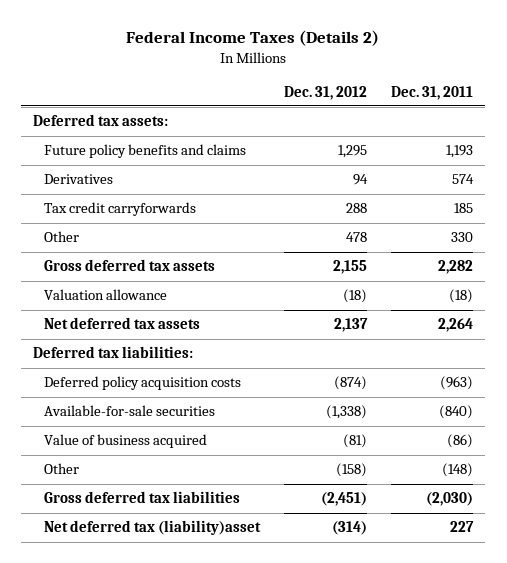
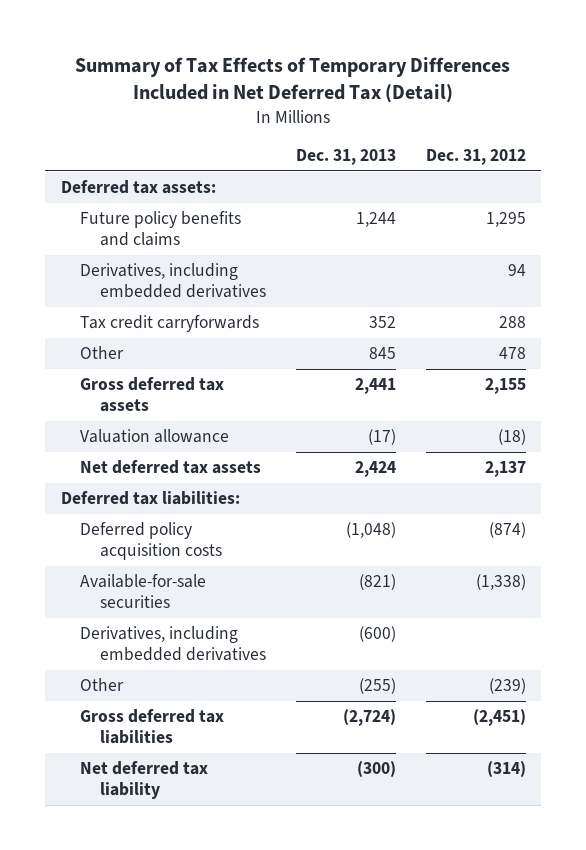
[126,30,380,47] Federal Income Taxes (Details 2) -> [75,57,511,104] Summary of Tax Effects of Temporary Differences Included in Net Deferred Tax (Detail)
[391,85,474,100] Dec. 31, 2011 -> none
none -> [295,149,396,166] Dec. 31, 2013
[43,174,113,185] Derivatives -> [80,263,266,299] Derivatives, including embedded derivatives
[43,434,207,449] Value of business acquired -> none
none -> [80,626,266,662] Derivatives, including embedded derivatives
[336,463,368,478] (158) -> [488,678,526,695] (239)
[43,520,261,536] Net deferred tax (liability)asset -> [80,761,209,800] Net deferred tax liability

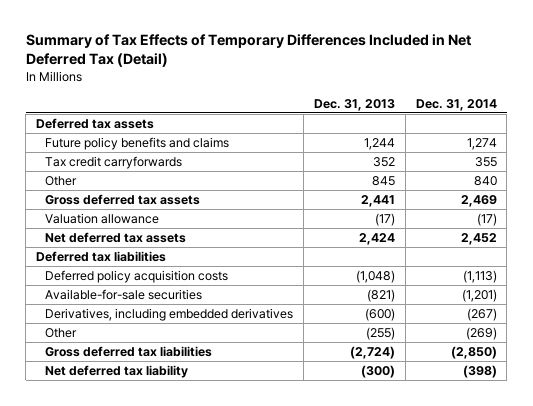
[425,149,526,166] Dec. 31, 2012 -> none
none -> [415,98,497,111] Dec. 31, 2014
[60,180,216,195] Deferred tax assets: -> [36,118,155,130] Deferred tax assets
[80,263,266,299] Derivatives, including embedded derivatives -> none
[60,491,240,506] Deferred tax liabilities: -> [36,251,167,263] Deferred tax liabilities

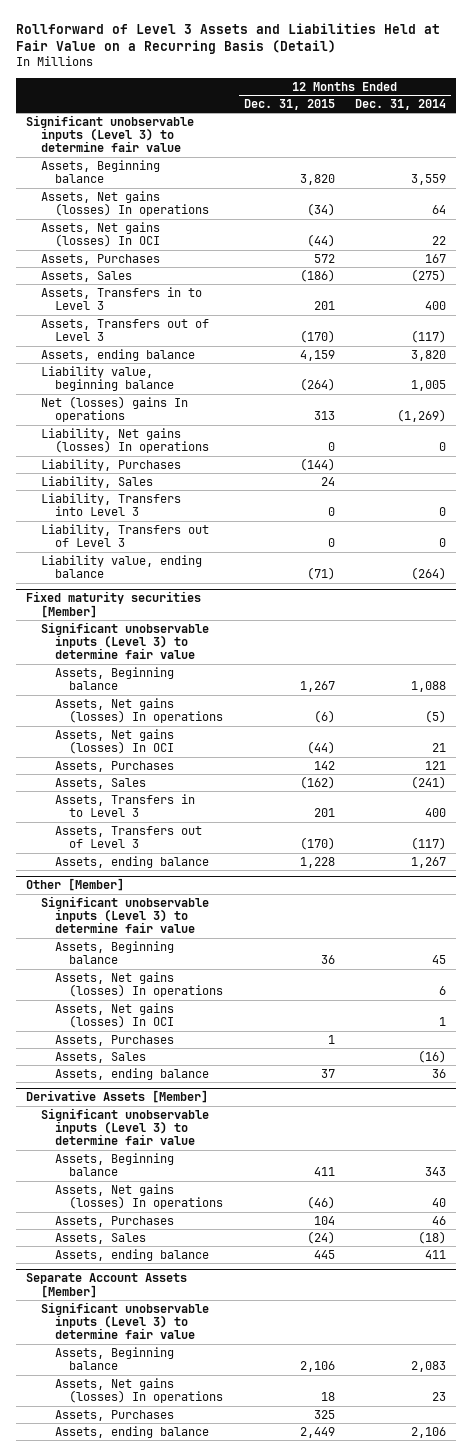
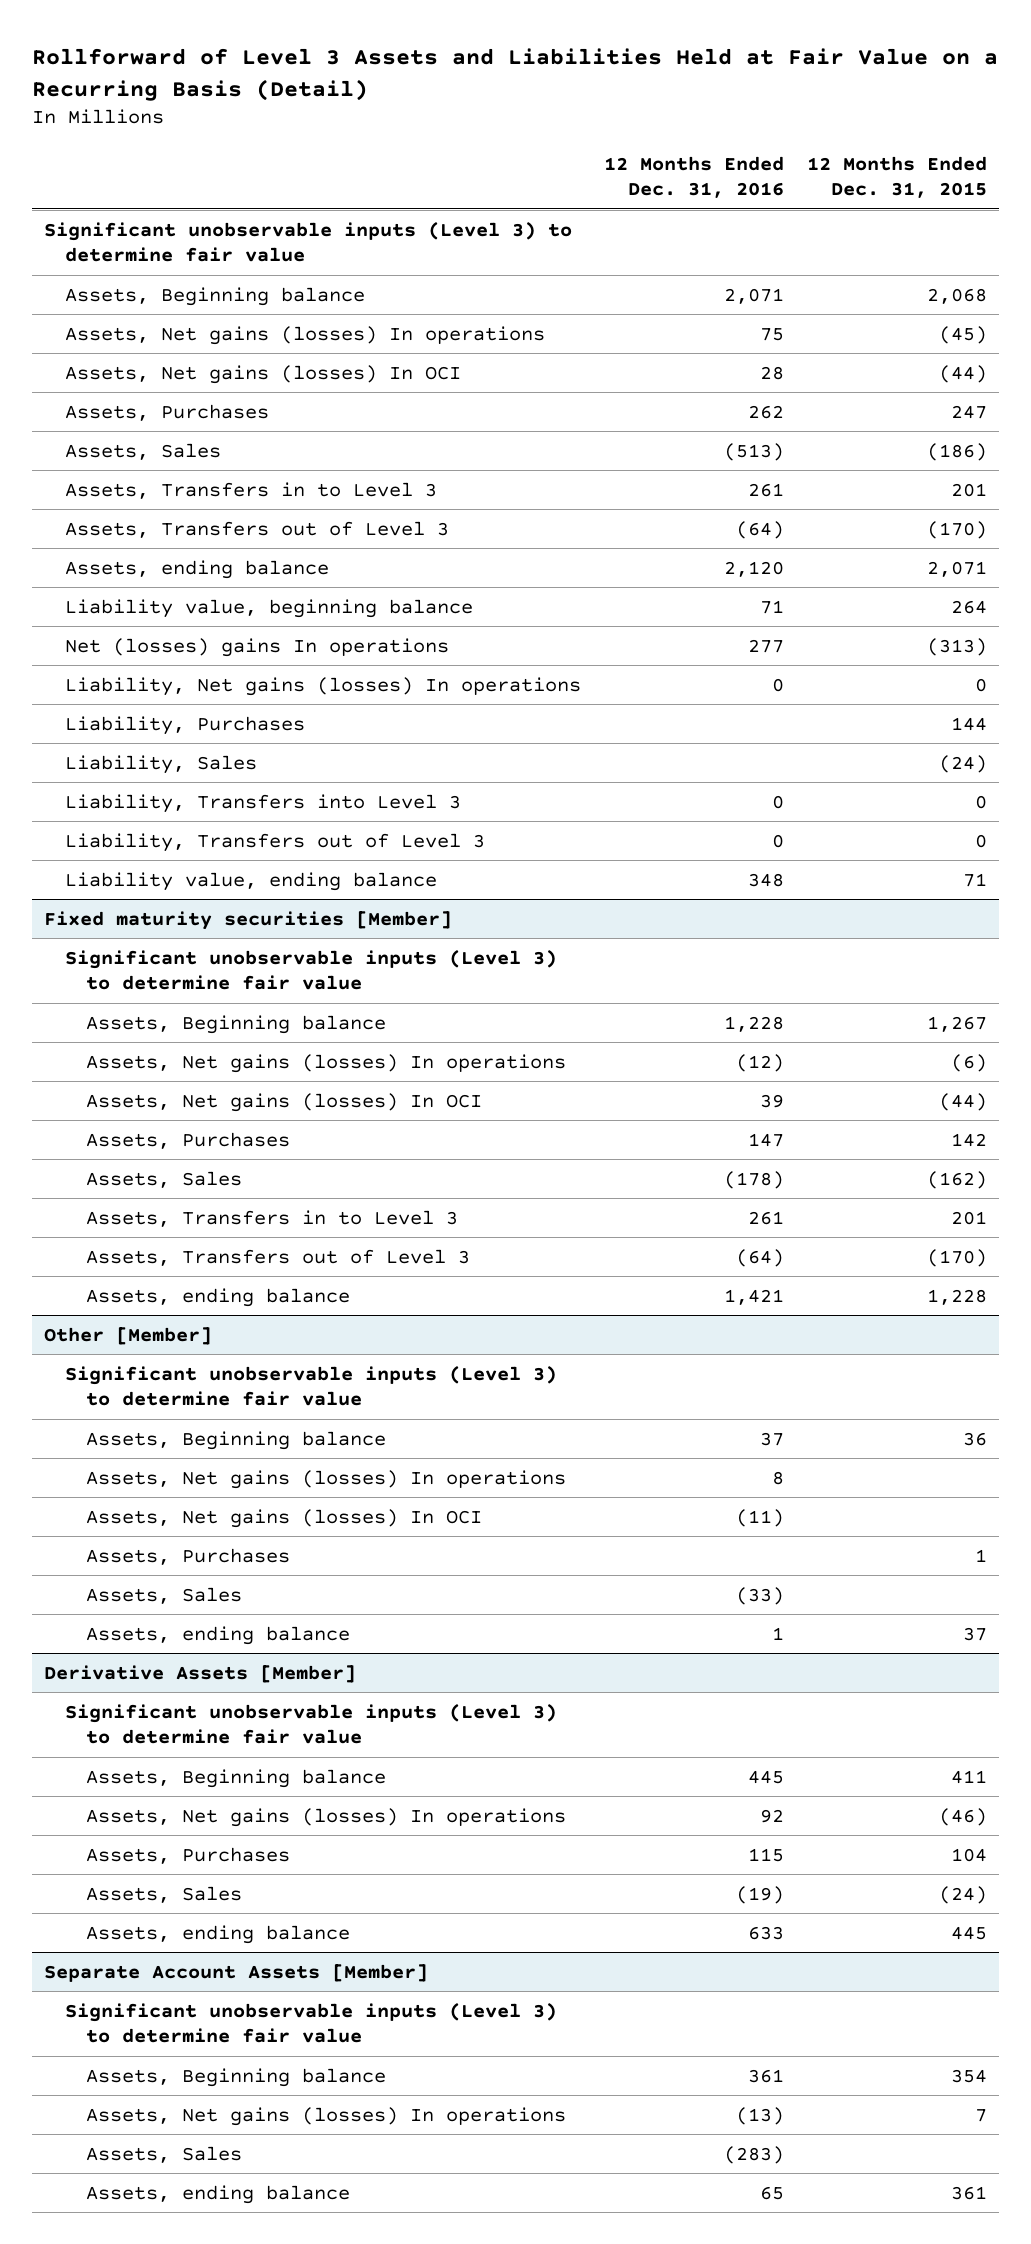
[354,98,446,110] Dec. 31, 2014 -> none
none -> [604,155,785,199] 12 Months Ended Dec. 31, 2016
[299,173,335,185] 3,820 -> [927,287,988,304] 2,068
[306,202,335,216] (34) -> [939,325,988,344] (45)
[313,253,335,263] 572 -> [951,404,988,419] 247
[299,349,335,361] 4,159 -> [927,560,988,577] 2,071
[299,377,335,391] (264) -> [951,599,988,614] 264
[313,410,335,420] 313 -> [927,637,988,656] (313)
[299,457,335,471] (144) -> [951,716,988,731] 144
[320,476,335,486] 24 -> [939,754,988,773] (24)
[306,566,335,580] (71) -> [963,872,988,887] 71
[54,1409,174,1421] Assets, Purchases -> none
[299,1360,335,1372] 2,106 -> [951,2068,988,2083] 354
[320,1391,335,1401] 18 -> [975,2108,988,2122] 7
none -> [86,2145,243,2163] Assets, Sales
[299,1426,335,1438] 2,449 -> [951,2185,988,2200] 361

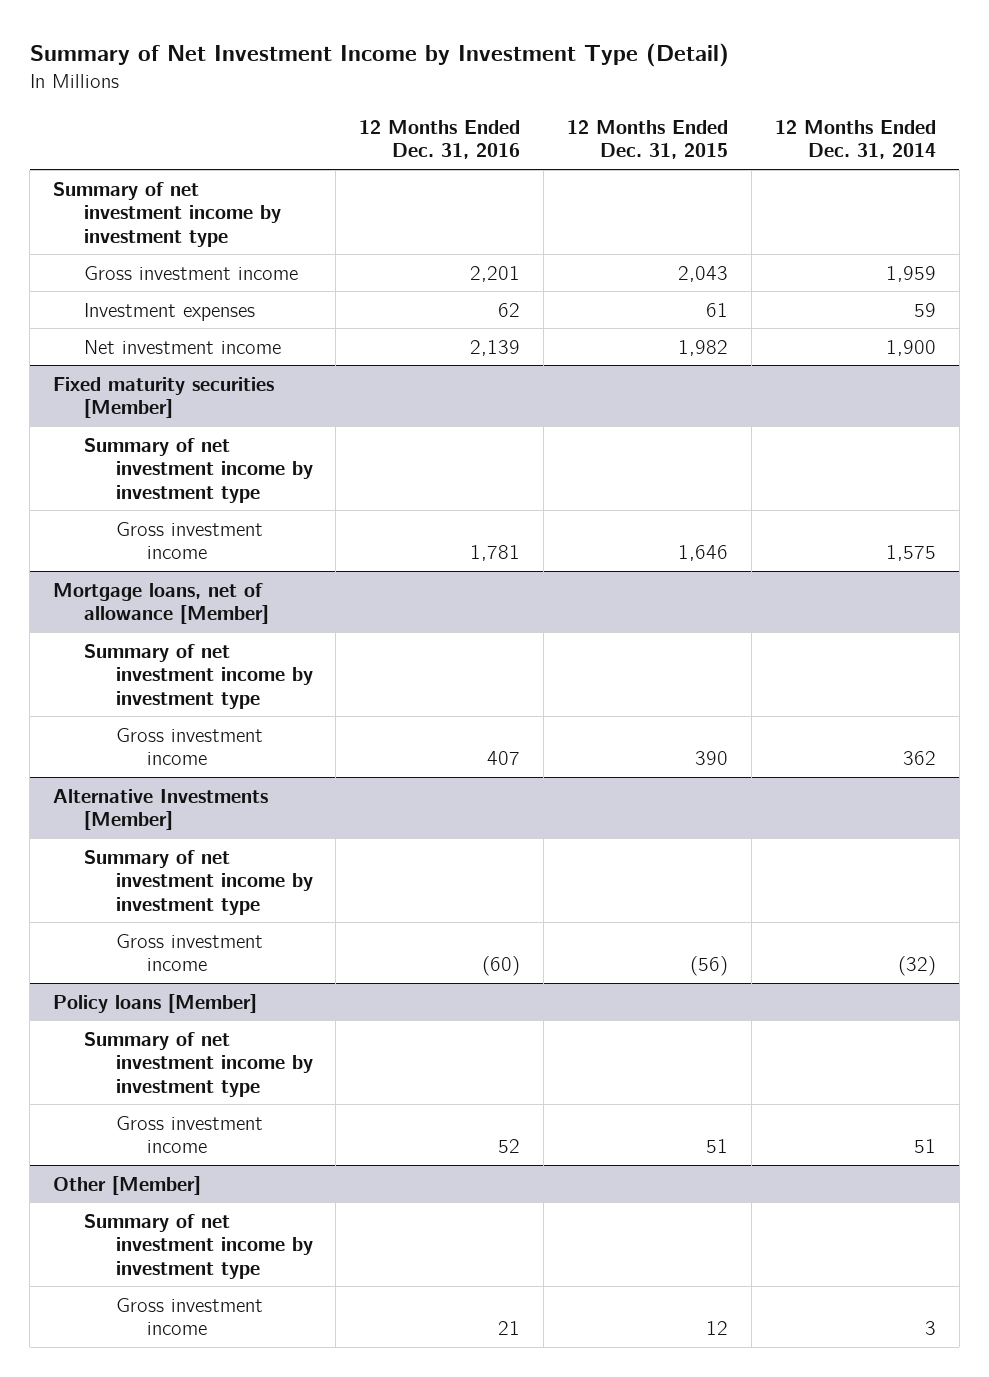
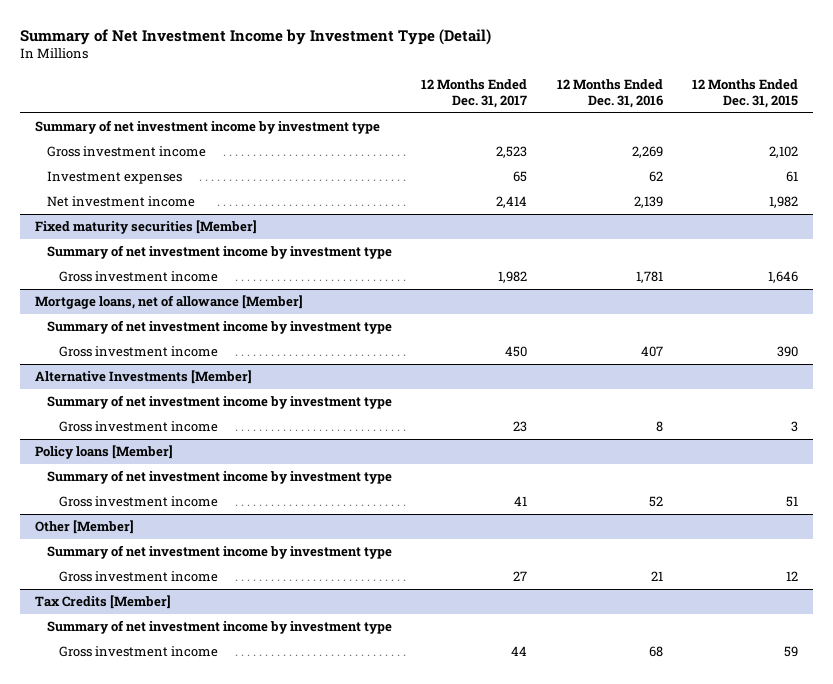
[775,119,937,160] 12 Months Ended Dec. 31, 2014 -> none
none -> [421,78,528,109] 12 Months Ended Dec. 31, 2017
[470,265,521,282] 2,201 -> [631,146,663,159] 2,269
[678,265,729,282] 2,043 -> [768,146,798,159] 2,102
[482,956,521,977] (60) -> [655,421,663,433] 8
[690,956,729,977] (56) -> [790,421,798,433] 3
none -> [34,595,171,610] Tax Credits [Member]
none -> [46,620,392,635] Summary of net investment income by investment type
none -> [58,646,218,658] Gross investment income

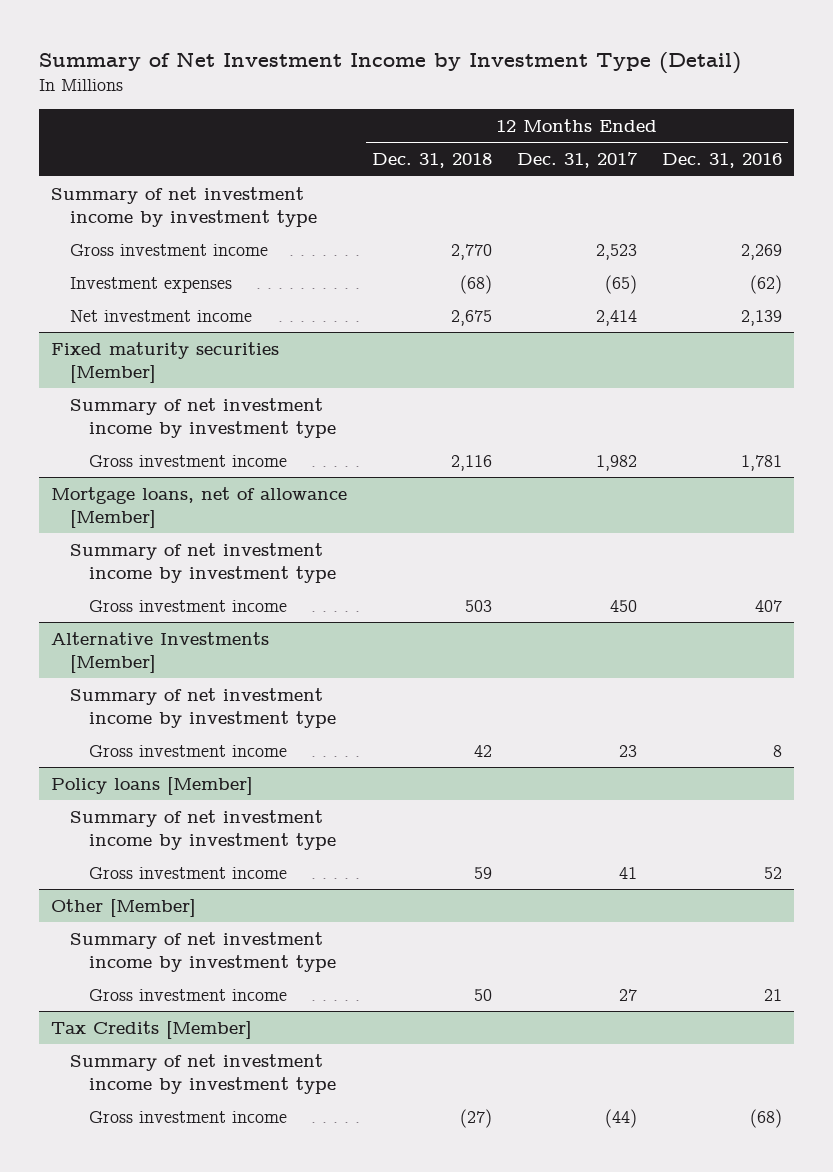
[691,78,798,109] 12 Months Ended Dec. 31, 2015 -> none
none -> [372,153,493,169] Dec. 31, 2018
[513,171,528,183] 65 -> [605,274,638,294] (65)
[648,171,663,183] 62 -> [749,274,782,294] (62)
[511,646,528,657] 44 -> [605,1108,638,1128] (44)
[648,646,663,658] 68 -> [749,1108,782,1128] (68)

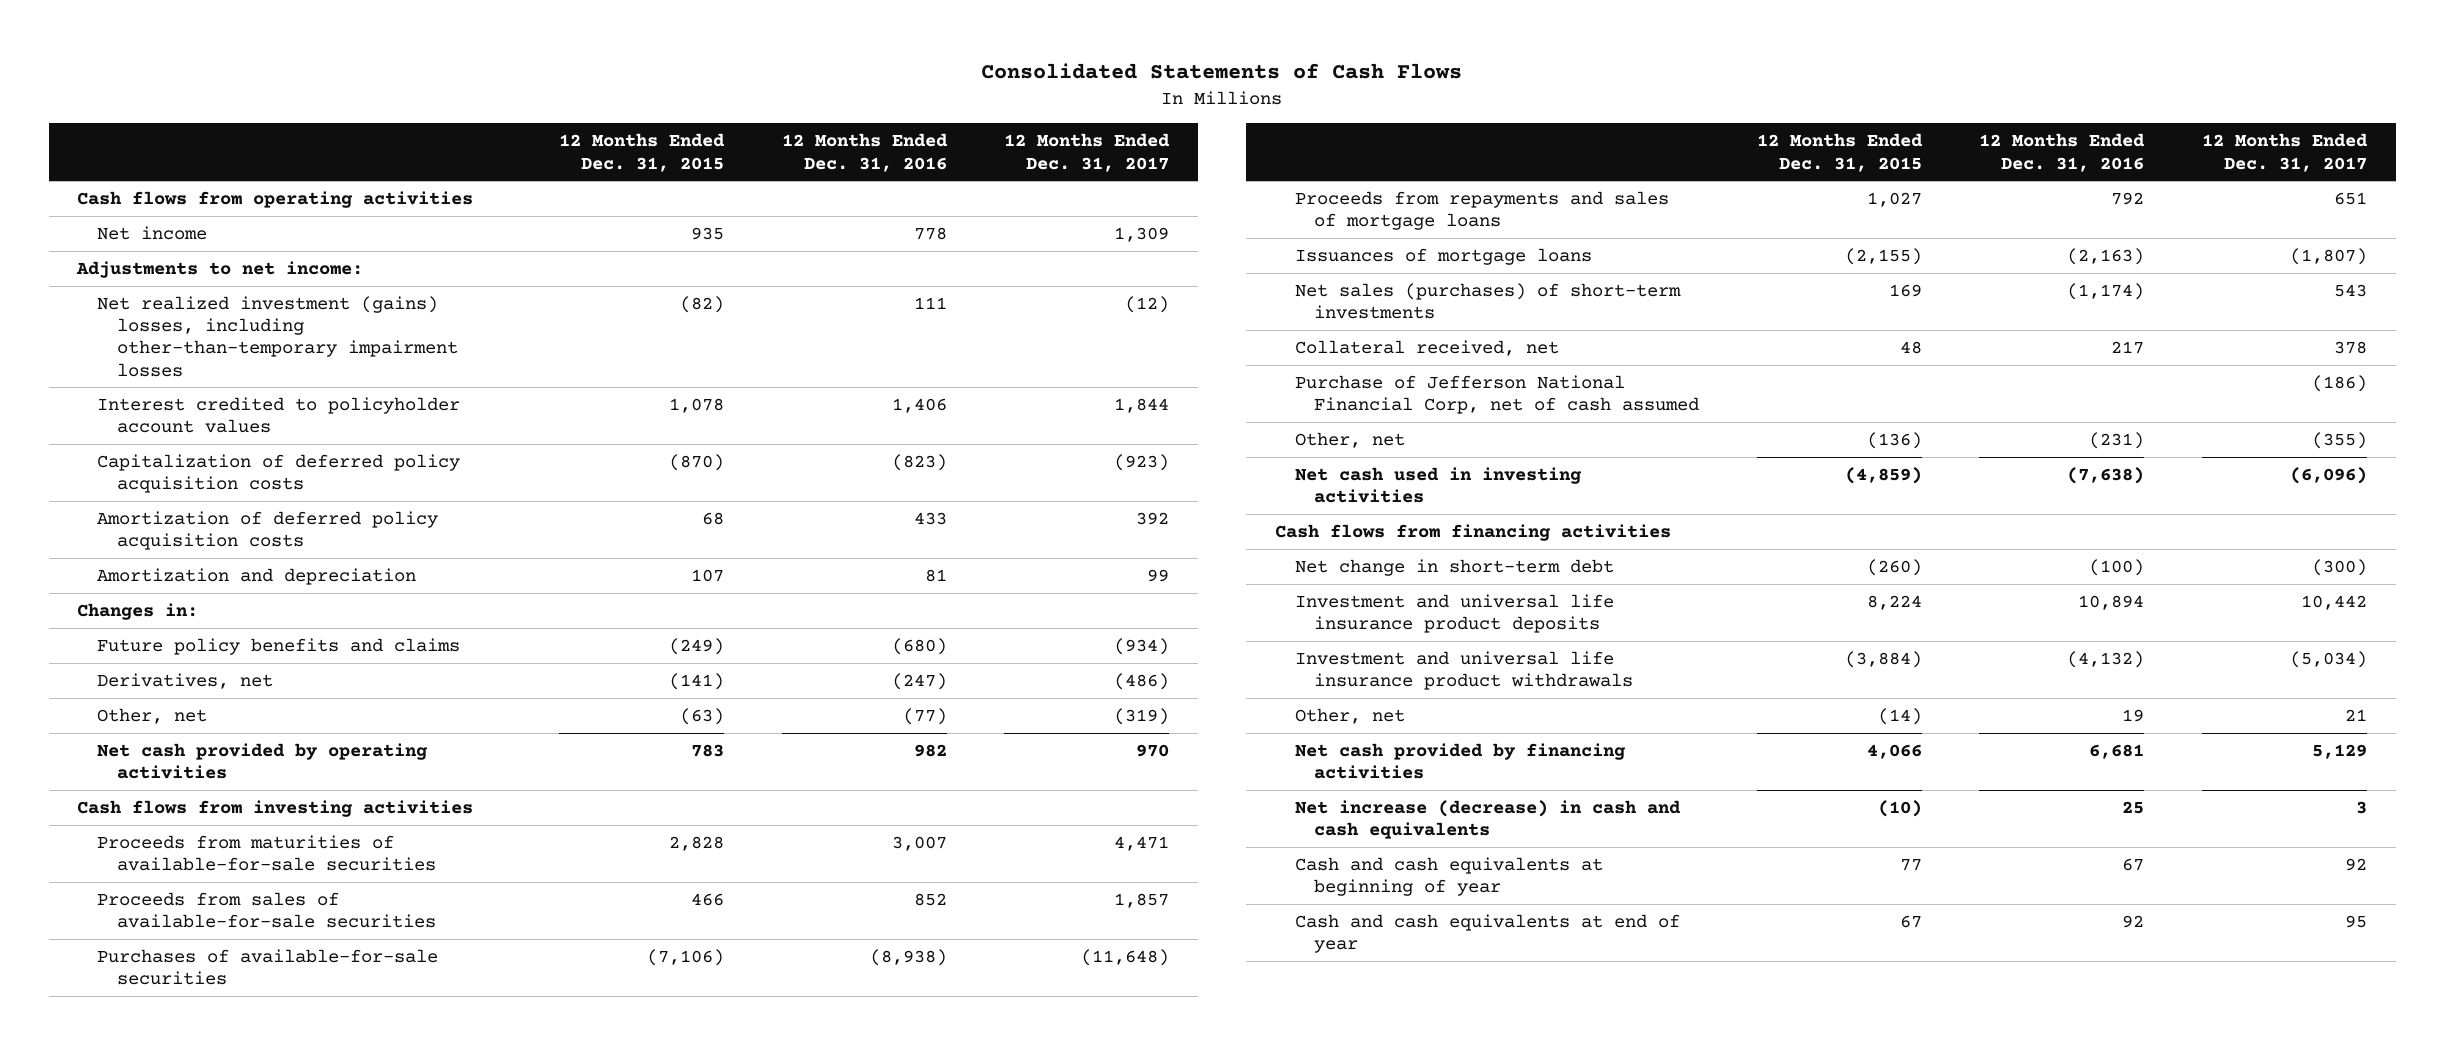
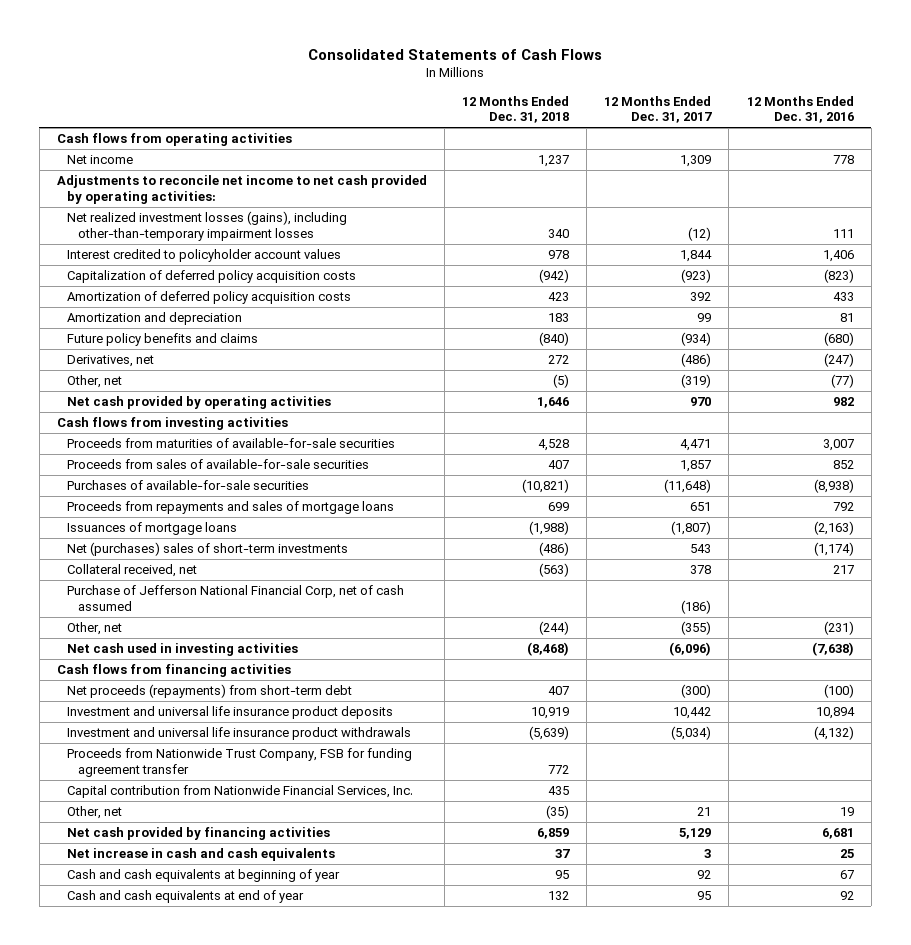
[559,133,726,172] 12 Months Ended Dec. 31, 2015 -> none
none -> [462,95,570,124] 12 Months Ended Dec. 31, 2018
[76,260,364,278] Adjustments to net income: -> [56,174,427,204] Adjustments to reconcile net income to net cash provided by operating activities:
[97,295,458,377] Net realized investment (gains) losses, including other-than-temporary impairment losses -> [67,210,348,241] Net realized investment losses (gains), including other-than-temporary impairment losses
[77,602,199,620] Changes in: -> none
[1294,282,1681,320] Net sales (purchases) of short-term investments -> [67,541,349,556] Net (purchases) sales of short-term investments
[1294,558,1614,576] Net change in short-term debt -> [67,683,353,698] Net proceeds (repayments) from short-term debt
none -> [67,747,413,777] Proceeds from Nationwide Trust Company, FSB for funding agreement transfer
none -> [67,784,414,798] Capital contribution from Nationwide Financial Services, Inc.
[1294,799,1681,840] Net increase (decrease) in cash and cash equivalents -> [67,847,336,861] Net increase in cash and cash equivalents

